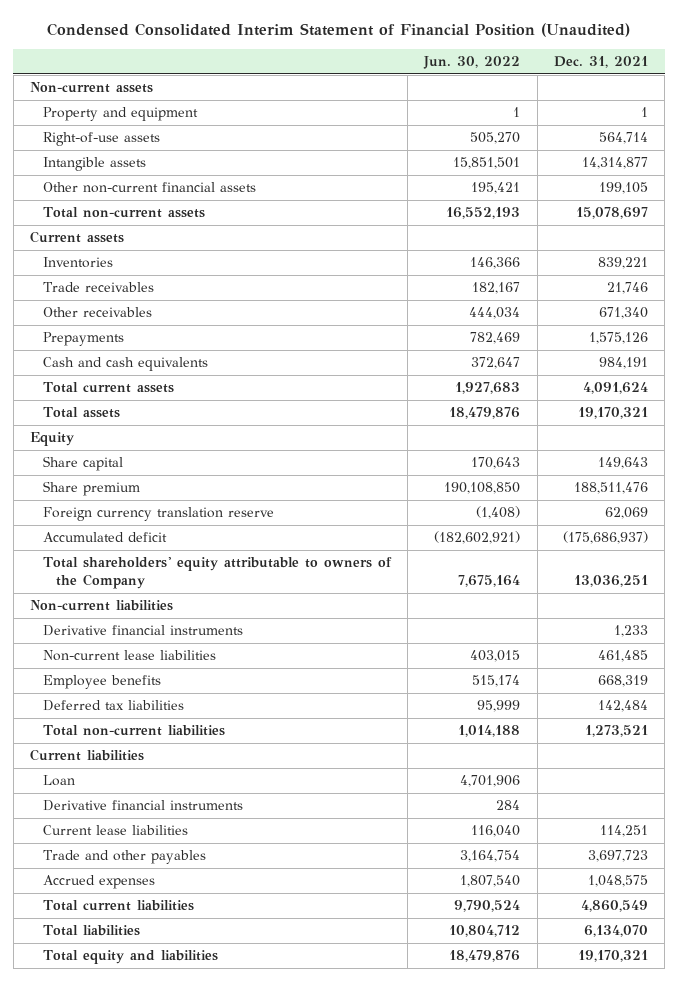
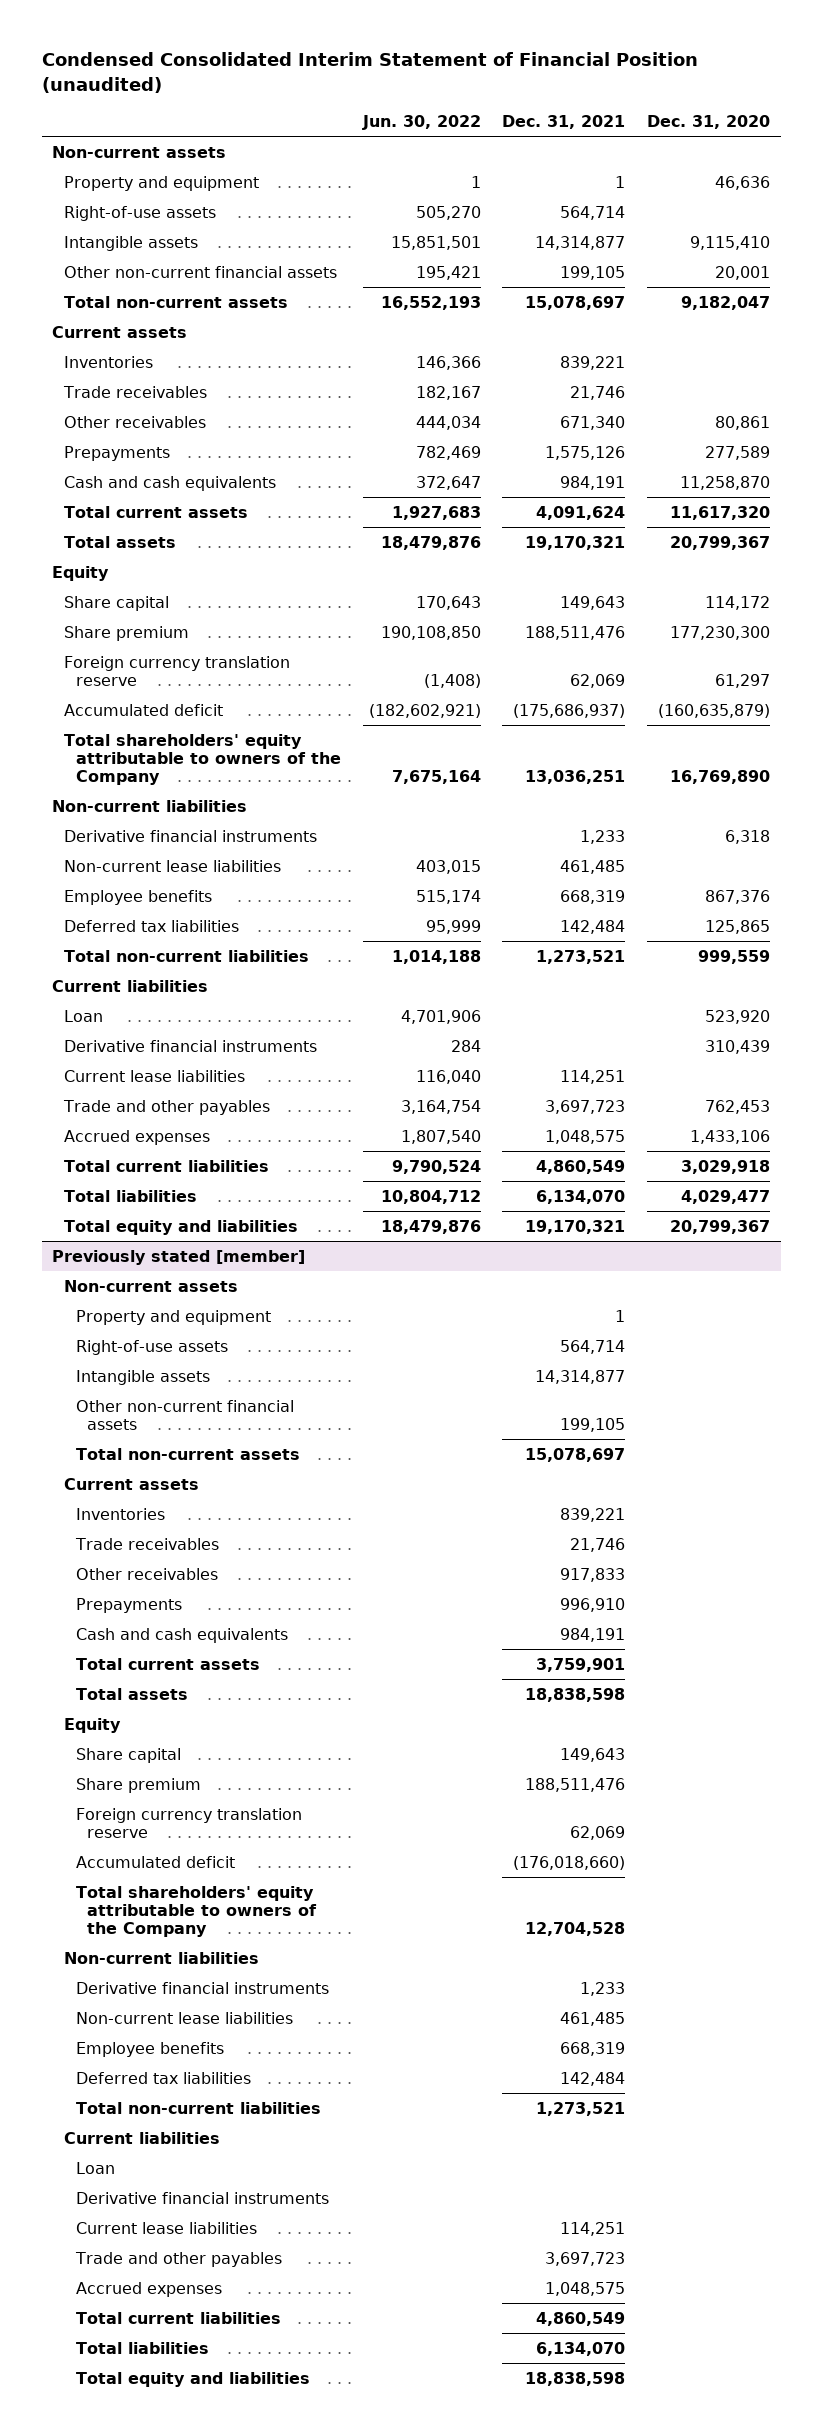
[46,22,630,37] Condensed Consolidated Interim Statement of Financial Position (Unaudited) -> [41,52,698,93] Condensed Consolidated Interim Statement of Financial Position (unaudited)
none -> [646,115,770,130] Dec. 31, 2020
none -> [52,1249,306,1265] Previously stated [member]
none -> [64,1279,239,1292] Non-current assets
none -> [75,1309,271,1325] Property and equipment
none -> [75,1339,228,1355] Right-of-use assets
none -> [75,1369,210,1385] Intangible assets
none -> [75,1399,294,1430] Other non-current financial assets
none -> [75,1447,300,1460] Total non-current assets
none -> [64,1477,200,1490] Current assets
none -> [75,1507,165,1520] Inventories
none -> [74,1537,219,1550] Trade receivables
none -> [75,1567,218,1580] Other receivables
none -> [75,1597,182,1613] Prepayments
none -> [75,1627,288,1643] Cash and cash equivalents
none -> [75,1657,260,1670] Total current assets
none -> [75,1687,188,1700] Total assets
none -> [64,1717,122,1733] Equity
none -> [75,1747,181,1763] Share capital
none -> [75,1777,201,1793] Share premium
none -> [75,1807,302,1838] Foreign currency translation reserve
none -> [75,1855,235,1868] Accumulated deficit
none -> [75,1885,318,1937] Total shareholders' equity attributable to owners of the Company
none -> [64,1951,260,1964] Non-current liabilities
none -> [75,1981,329,1994] Derivative financial instruments
none -> [75,2011,293,2024] Non-current lease liabilities
none -> [75,2041,224,2057] Employee benefits
none -> [75,2071,251,2084] Deferred tax liabilities
none -> [75,2101,321,2114] Total non-current liabilities
none -> [64,2131,221,2144] Current liabilities
none -> [75,2161,115,2174] Loan
none -> [75,2191,329,2204] Derivative financial instruments
none -> [75,2221,257,2234] Current lease liabilities
none -> [74,2251,282,2267] Trade and other payables
none -> [75,2281,222,2297] Accrued expenses
none -> [75,2311,281,2324] Total current liabilities
none -> [75,2341,209,2354] Total liabilities
none -> [75,2371,310,2387] Total equity and liabilities

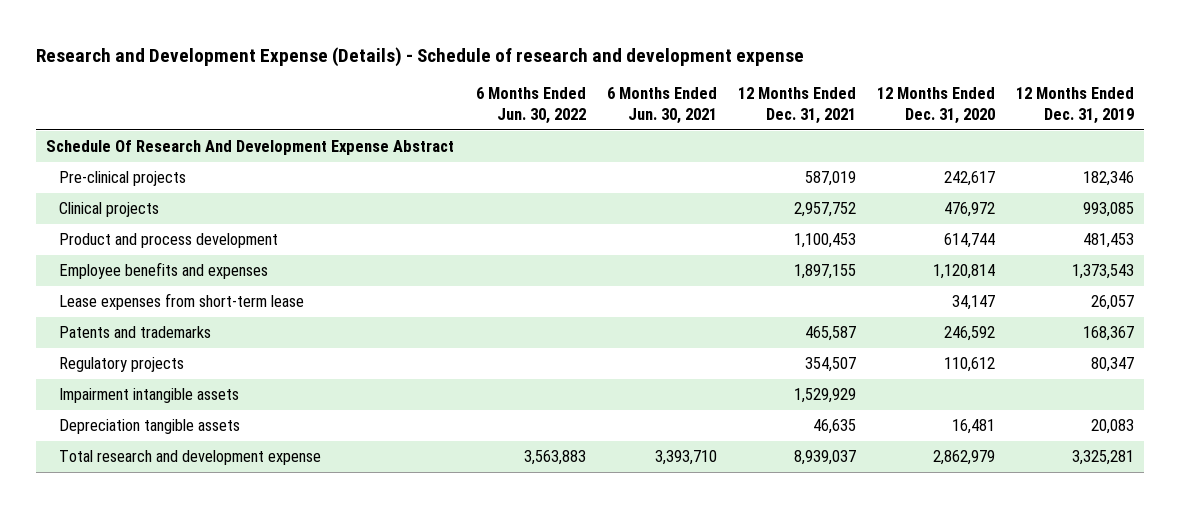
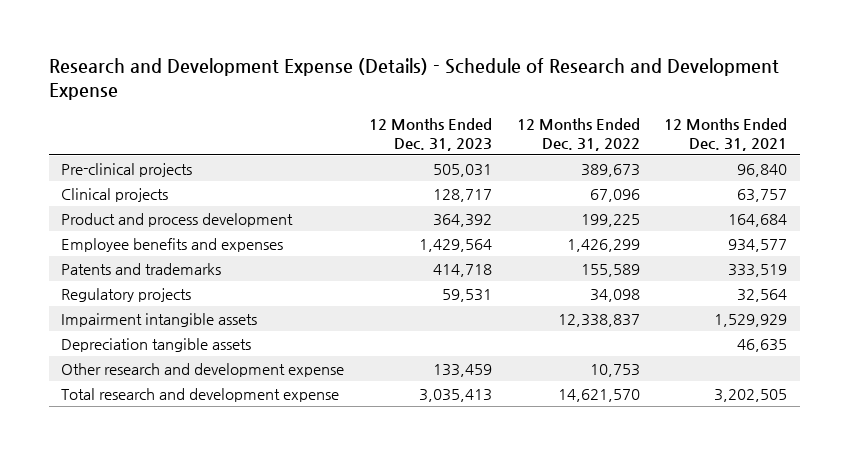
[35,46,804,67] Research and Development Expense (Details) - Schedule of research and development expense -> [48,58,779,100] Research and Development Expense (Details) - Schedule of Research and Development Expense
[475,87,586,125] 6 Months Ended Jun. 30, 2022 -> none
[606,87,717,125] 6 Months Ended Jun. 30, 2021 -> none
[876,87,995,125] 12 Months Ended Dec. 31, 2020 -> none
[1015,87,1134,125] 12 Months Ended Dec. 31, 2019 -> none
none -> [368,117,492,151] 12 Months Ended Dec. 31, 2023
none -> [516,117,640,151] 12 Months Ended Dec. 31, 2022
[46,140,455,156] Schedule Of Research And Development Expense Abstract -> none
[58,293,304,311] Lease expenses from short-term lease -> none
[804,171,856,187] 587,019 -> [737,163,788,177] 96,840
[793,202,856,218] 2,957,752 -> [737,188,788,202] 63,757
[793,233,856,249] 1,100,453 -> [728,213,788,227] 164,684
[793,264,856,280] 1,897,155 -> [728,238,788,252] 934,577
[804,326,856,342] 465,587 -> [728,263,788,277] 333,519
[804,357,856,373] 354,507 -> [737,288,788,302] 32,564
none -> [61,362,345,377] Other research and development expense
[793,450,856,466] 8,939,037 -> [714,388,788,402] 3,202,505

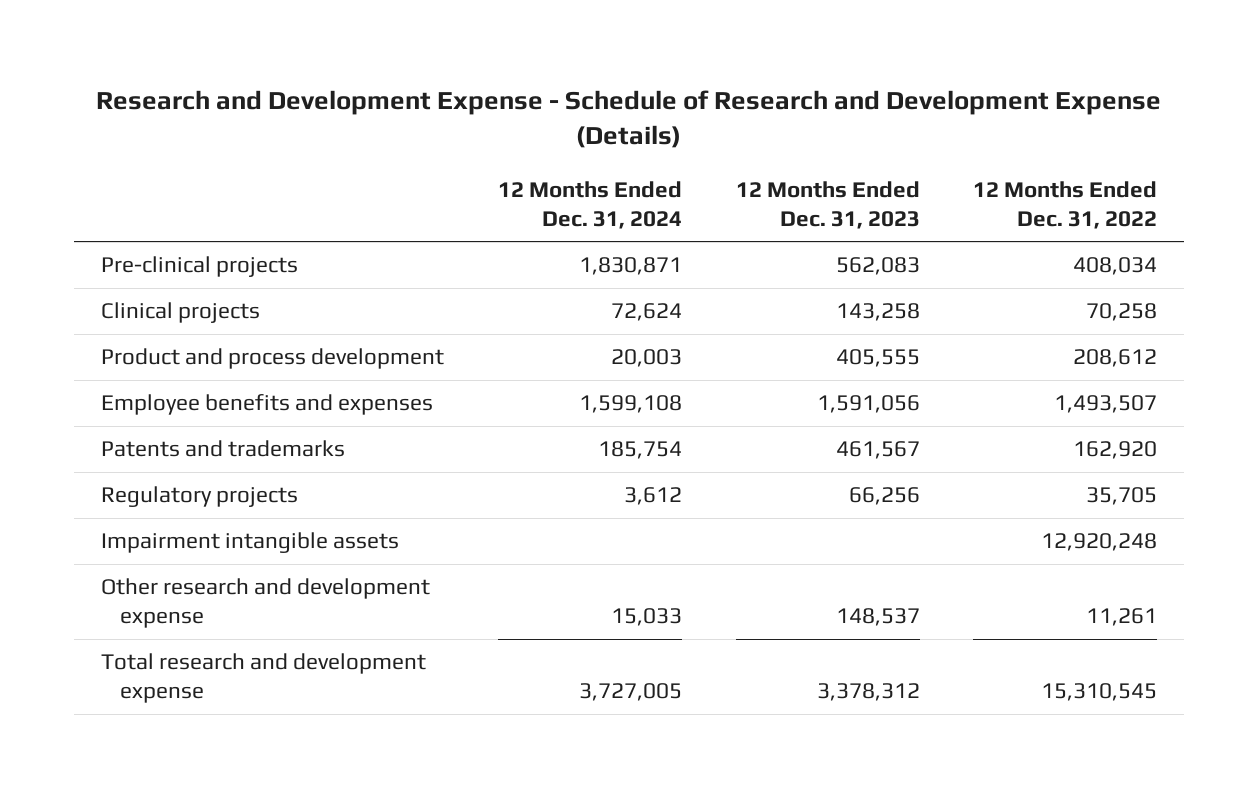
[48,58,779,100] Research and Development Expense (Details) - Schedule of Research and Development Expense -> [96,90,1162,149] Research and Development Expense - Schedule of Research and Development Expense (Details)
[664,117,788,151] 12 Months Ended Dec. 31, 2021 -> none
none -> [497,180,682,229] 12 Months Ended Dec. 31, 2024
[61,337,252,352] Depreciation tangible assets -> none
[432,163,492,177] 505,031 -> [835,257,920,276] 562,083
[580,163,640,177] 389,673 -> [1073,257,1158,276] 408,034
[432,188,492,202] 128,717 -> [835,303,920,322] 143,258
[589,188,640,202] 67,096 -> [1086,303,1158,322] 70,258
[432,213,492,227] 364,392 -> [835,349,920,368] 405,555
[580,213,640,227] 199,225 -> [1073,349,1158,368] 208,612
[418,238,492,252] 1,429,564 -> [816,395,920,414] 1,591,056
[566,238,640,252] 1,426,299 -> [1054,395,1158,414] 1,493,507
[432,263,492,277] 414,718 -> [835,441,920,460] 461,567
[580,263,640,277] 155,589 -> [1073,441,1158,460] 162,920
[441,288,492,302] 59,531 -> [848,487,920,506] 66,256
[589,288,640,302] 34,098 -> [1086,487,1158,506] 35,705
[557,313,640,327] 12,338,837 -> [1041,533,1158,552] 12,920,248
[432,363,492,377] 133,459 -> [835,608,920,627] 148,537
[589,363,640,377] 10,753 -> [1086,608,1158,627] 11,261
[418,388,492,402] 3,035,413 -> [816,683,920,702] 3,378,312
[557,388,640,402] 14,621,570 -> [1041,683,1158,702] 15,310,545

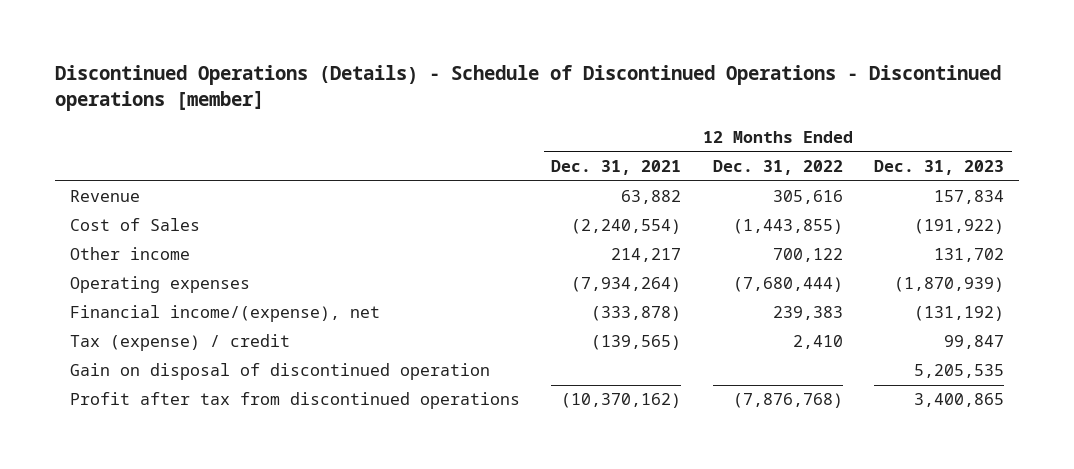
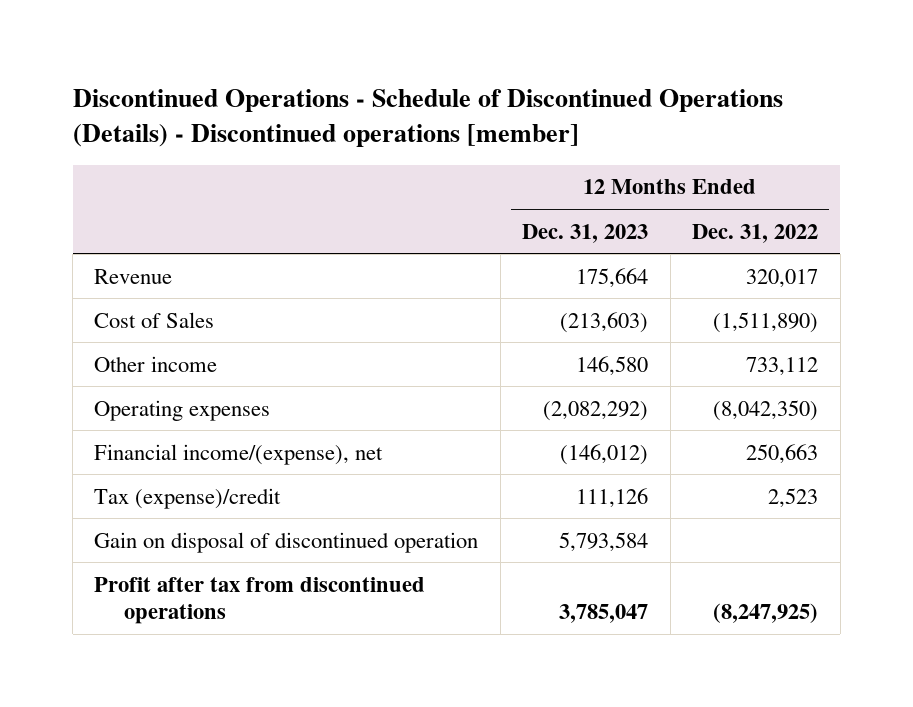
[54,65,1001,111] Discontinued Operations (Details) - Schedule of Discontinued Operations - Discontinued operations [member] -> [72,89,783,148] Discontinued Operations - Schedule of Discontinued Operations (Details) - Discontinued operations [member]
[551,160,682,176] Dec. 31, 2021 -> none
[772,190,843,205] 305,616 -> [746,268,819,288] 320,017
[933,190,1004,205] 157,834 -> [576,267,649,288] 175,664
[732,219,843,235] (1,443,855) -> [713,311,819,333] (1,511,890)
[913,219,1004,235] (191,922) -> [560,311,649,333] (213,603)
[772,248,843,263] 700,122 -> [746,356,819,376] 733,112
[933,248,1004,263] 131,702 -> [576,355,649,376] 146,580
[732,277,843,293] (7,680,444) -> [713,399,819,421] (8,042,350)
[893,277,1004,293] (1,870,939) -> [543,400,649,421] (2,082,292)
[772,306,843,321] 239,383 -> [746,443,819,464] 250,663
[913,306,1004,322] (131,192) -> [560,443,649,465] (146,012)
[70,334,291,352] Tax (expense) / credit -> [94,487,282,509] Tax (expense)/credit
[792,335,843,350] 2,410 -> [768,487,819,508] 2,523
[943,335,1004,350] 99,847 -> [576,487,649,508] 111,126
[913,364,1004,379] 5,205,535 -> [559,531,649,552] 5,793,584
[732,393,843,409] (7,876,768) -> [713,602,819,623] (8,247,925)
[913,393,1004,408] 3,400,865 -> [559,603,649,623] 3,785,047

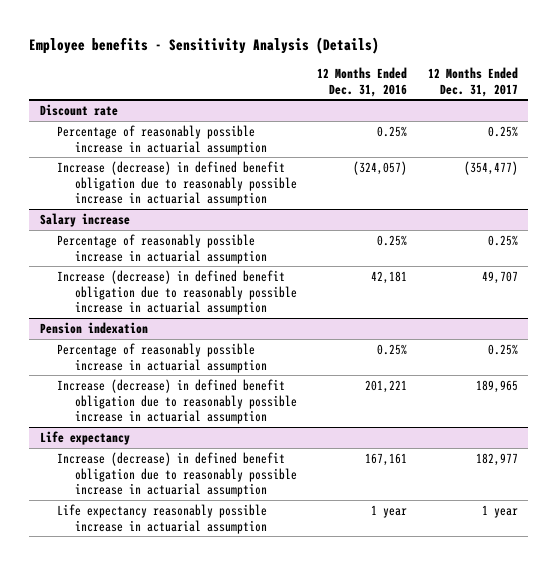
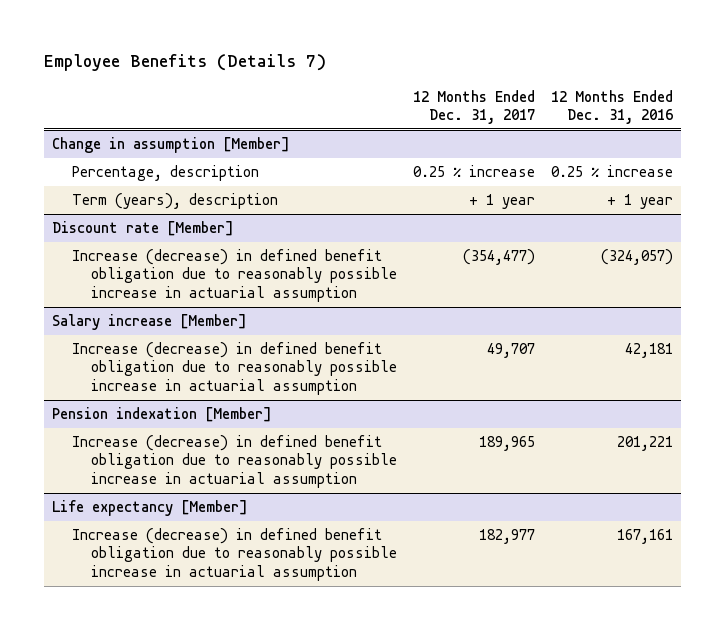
[29,36,380,54] Employee benefits - Sensitivity Analysis (Details) -> [43,54,326,72] Employee Benefits (Details 7)
[57,124,267,155] Percentage of reasonably possible increase in actuarial assumption -> none
none -> [51,137,290,154] Change in assumption [Member]
none -> [71,165,259,182] Percentage, description
none -> [71,193,278,210] Term (years), description
[39,103,118,116] Discount rate -> [51,221,234,237] Discount rate [Member]
[57,233,267,264] Percentage of reasonably possible increase in actuarial assumption -> none
[39,212,130,227] Salary increase -> [51,314,247,331] Salary increase [Member]
[57,342,267,373] Percentage of reasonably possible increase in actuarial assumption -> none
[39,321,148,334] Pension indexation -> [51,407,272,423] Pension indexation [Member]
[39,430,130,445] Life expectancy -> [51,500,248,517] Life expectancy [Member]
[57,503,268,534] Life expectancy reasonably possible increase in actuarial assumption -> none

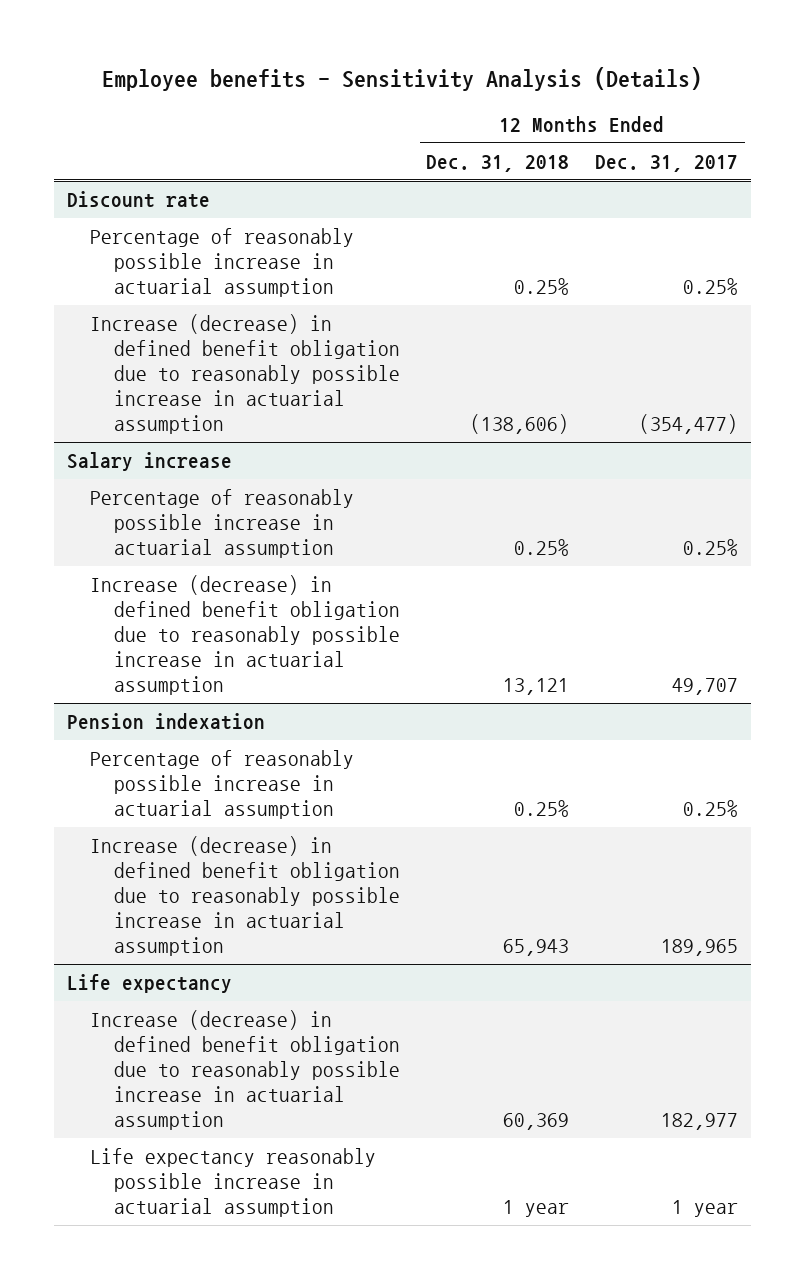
[43,54,326,72] Employee Benefits (Details 7) -> [102,66,703,91] Employee benefits - Sensitivity Analysis (Details)
[551,89,674,124] 12 Months Ended Dec. 31, 2016 -> none
none -> [426,154,570,172] Dec. 31, 2018
[51,137,290,154] Change in assumption [Member] -> none
[71,165,259,182] Percentage, description -> none
[71,193,278,210] Term (years), description -> none
[51,221,234,237] Discount rate [Member] -> [66,190,210,208] Discount rate
none -> [90,227,355,297] Percentage of reasonably possible increase in actuarial assumption
[51,314,247,331] Salary increase [Member] -> [66,451,232,471] Salary increase
none -> [90,488,355,558] Percentage of reasonably possible increase in actuarial assumption
[51,407,272,423] Pension indexation [Member] -> [66,712,265,730] Pension indexation
none -> [90,749,355,819] Percentage of reasonably possible increase in actuarial assumption
[51,500,248,517] Life expectancy [Member] -> [66,973,232,993] Life expectancy
none -> [90,1147,377,1217] Life expectancy reasonably possible increase in actuarial assumption

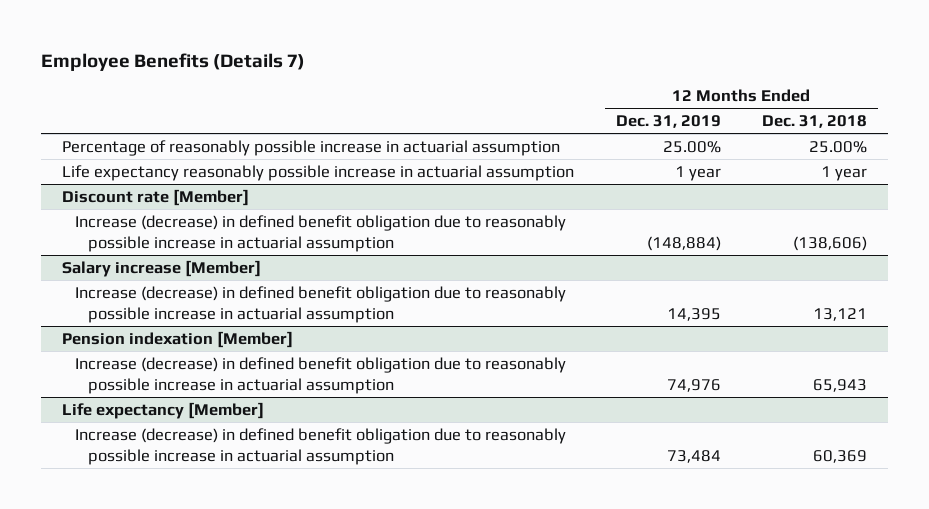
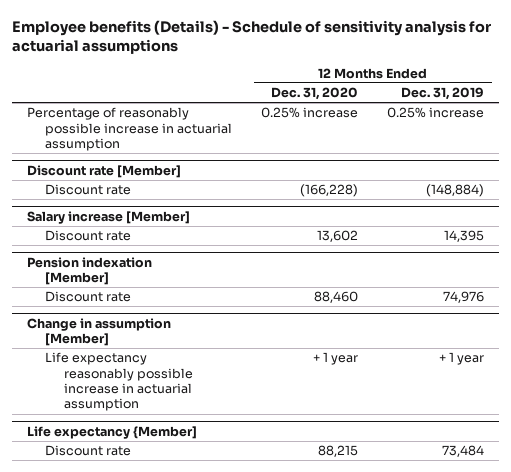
[41,52,306,71] Employee Benefits (Details 7) -> [12,19,492,55] Employee benefits (Details) - Schedule of sensitivity analysis for actuarial assumptions
[762,115,868,129] Dec. 31, 2018 -> none
none -> [271,87,359,101] Dec. 31, 2020
[61,164,574,181] Life expectancy reasonably possible increase in actuarial assumption -> none
[662,140,721,153] 25.00% -> [387,107,485,119] 0.25% increase
[74,214,566,252] Increase (decrease) in defined benefit obligation due to reasonably possible increase in actuarial assumption -> [45,184,132,196] Discount rate
[74,285,566,323] Increase (decrease) in defined benefit obligation due to reasonably possible increase in actuarial assumption -> [45,230,132,242] Discount rate
[74,356,566,394] Increase (decrease) in defined benefit obligation due to reasonably possible increase in actuarial assumption -> [45,291,132,303] Discount rate
none -> [26,317,171,347] Change in assumption [Member]
none -> [45,352,193,412] Life expectancy reasonably possible increase in actuarial assumption
[61,401,264,419] Life expectancy [Member] -> [26,425,197,439] Life expectancy {Member]
[74,427,566,465] Increase (decrease) in defined benefit obligation due to reasonably possible increase in actuarial assumption -> [45,445,132,457] Discount rate

